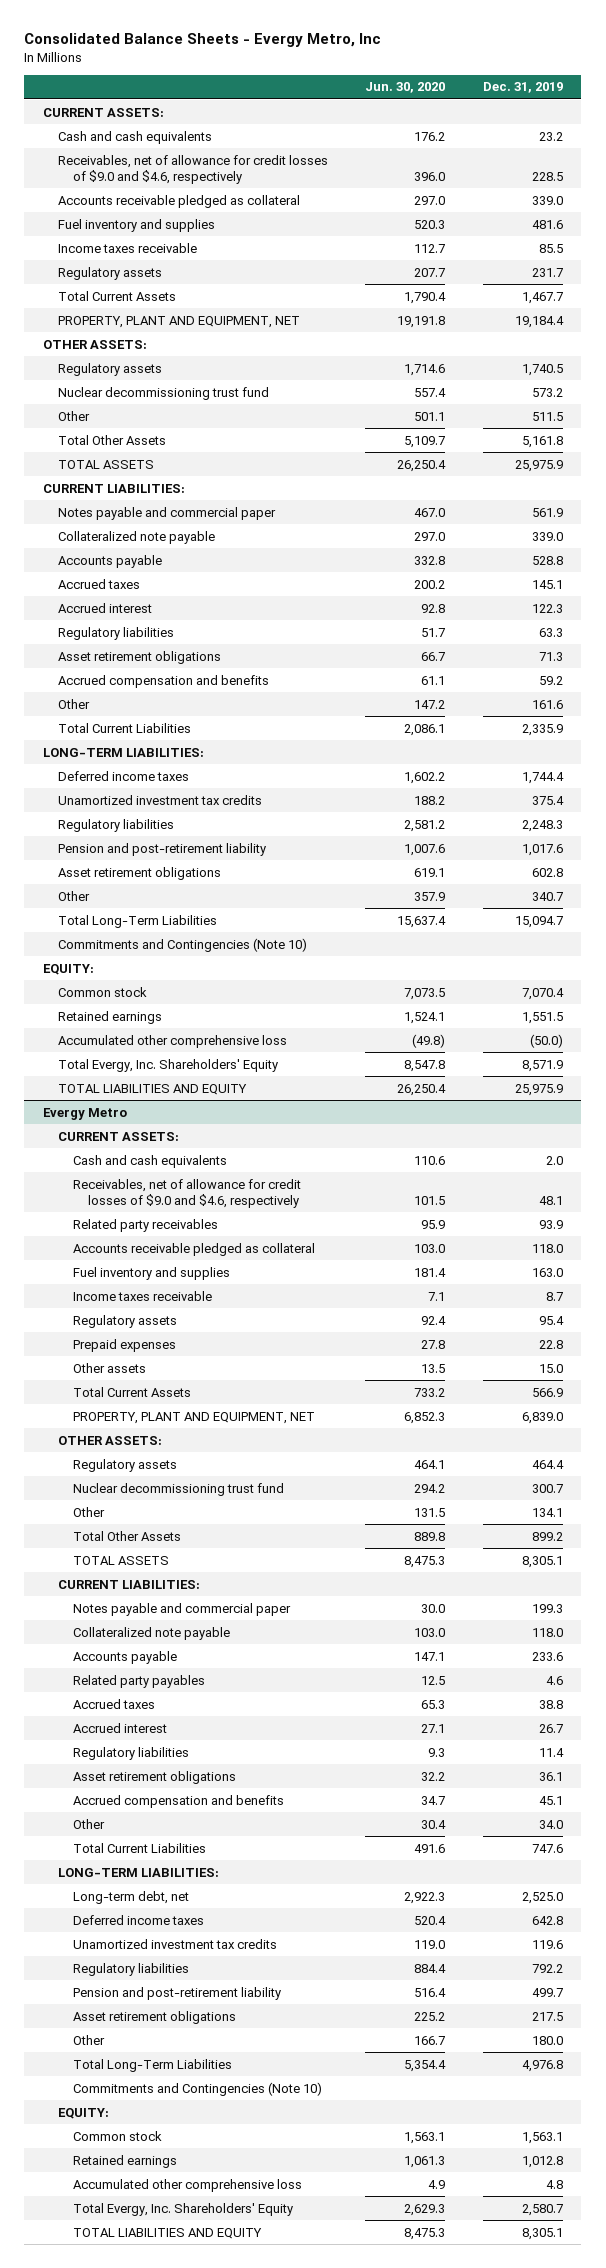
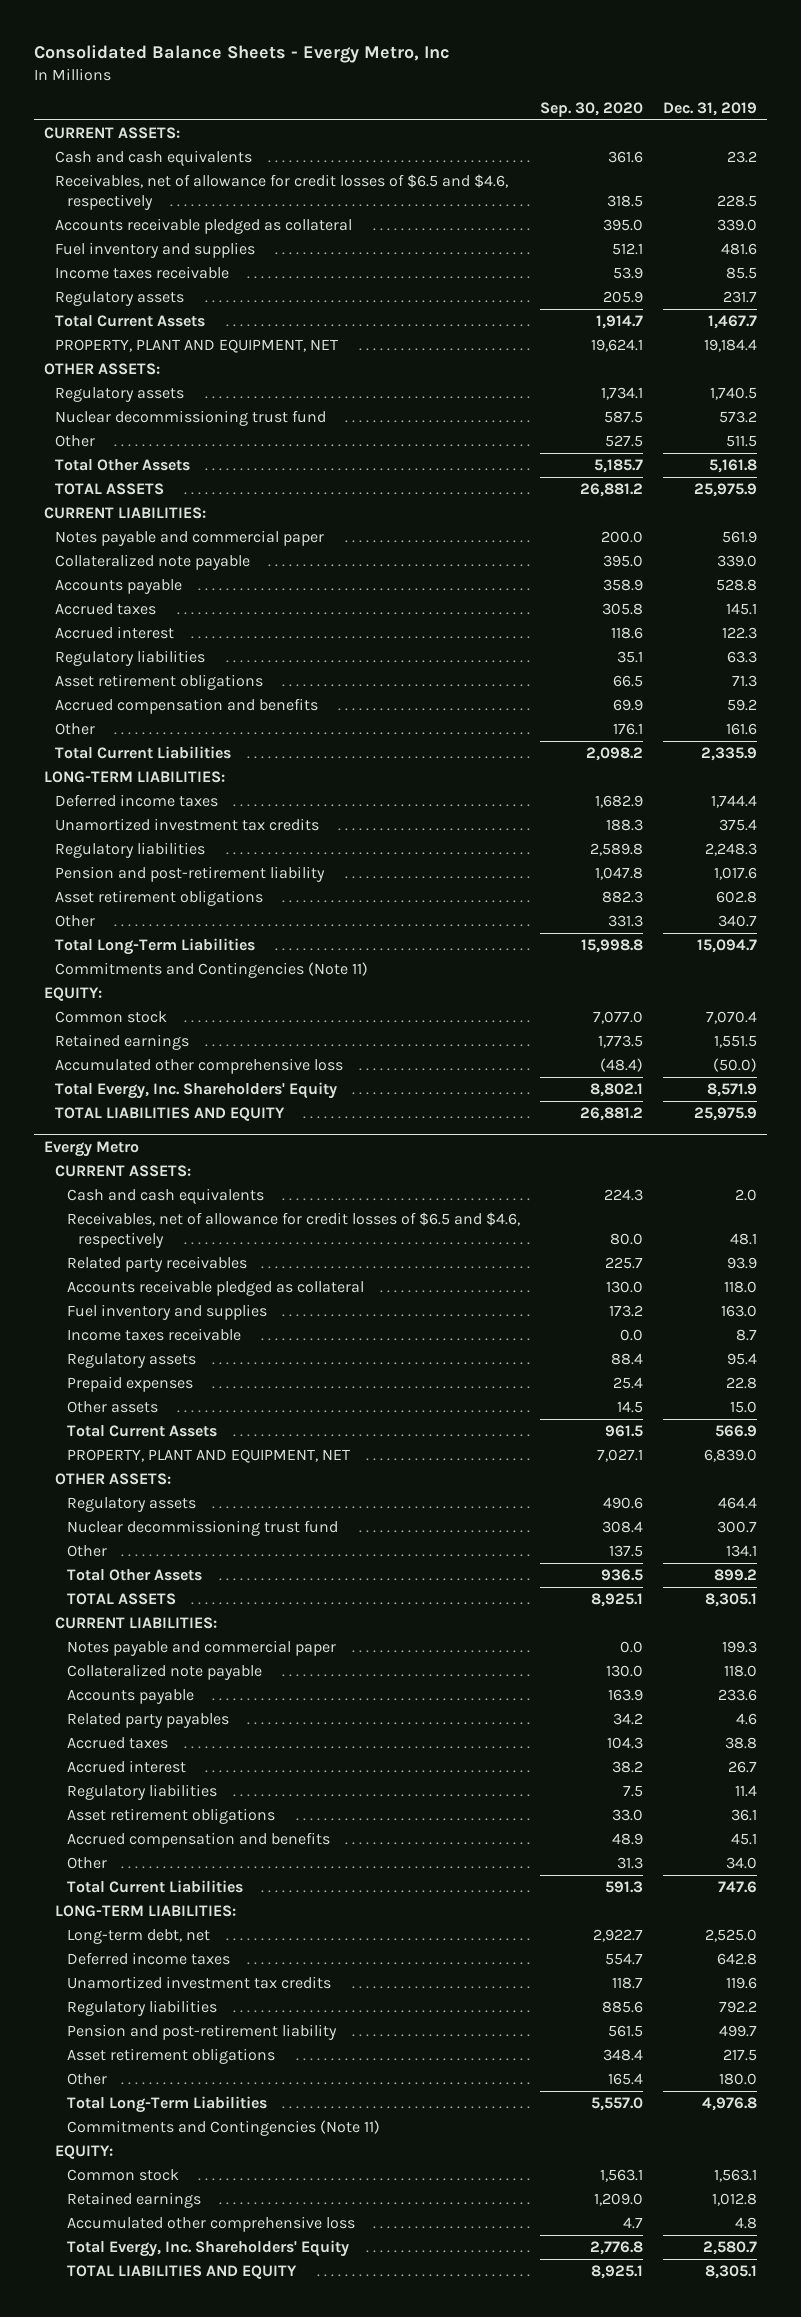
[365,82,446,94] Jun. 30, 2020 -> none
none -> [539,101,643,117] Sep. 30, 2020
[57,154,328,184] Receivables, net of allowance for credit losses of $9.0 and $4.6, respectively -> [55,174,509,210] Receivables, net of allowance for credit losses of $6.5 and $4.6, respectively
[57,937,307,952] Commitments and Contingencies (Note 10) -> [55,962,369,979] Commitments and Contingencies (Note 11)
[72,1178,301,1208] Receivables, net of allowance for credit losses of $9.0 and $4.6, respectively -> [66,1212,520,1248] Receivables, net of allowance for credit losses of $6.5 and $4.6, respectively
[72,2081,322,2096] Commitments and Contingencies (Note 10) -> [66,2120,380,2137] Commitments and Contingencies (Note 11)

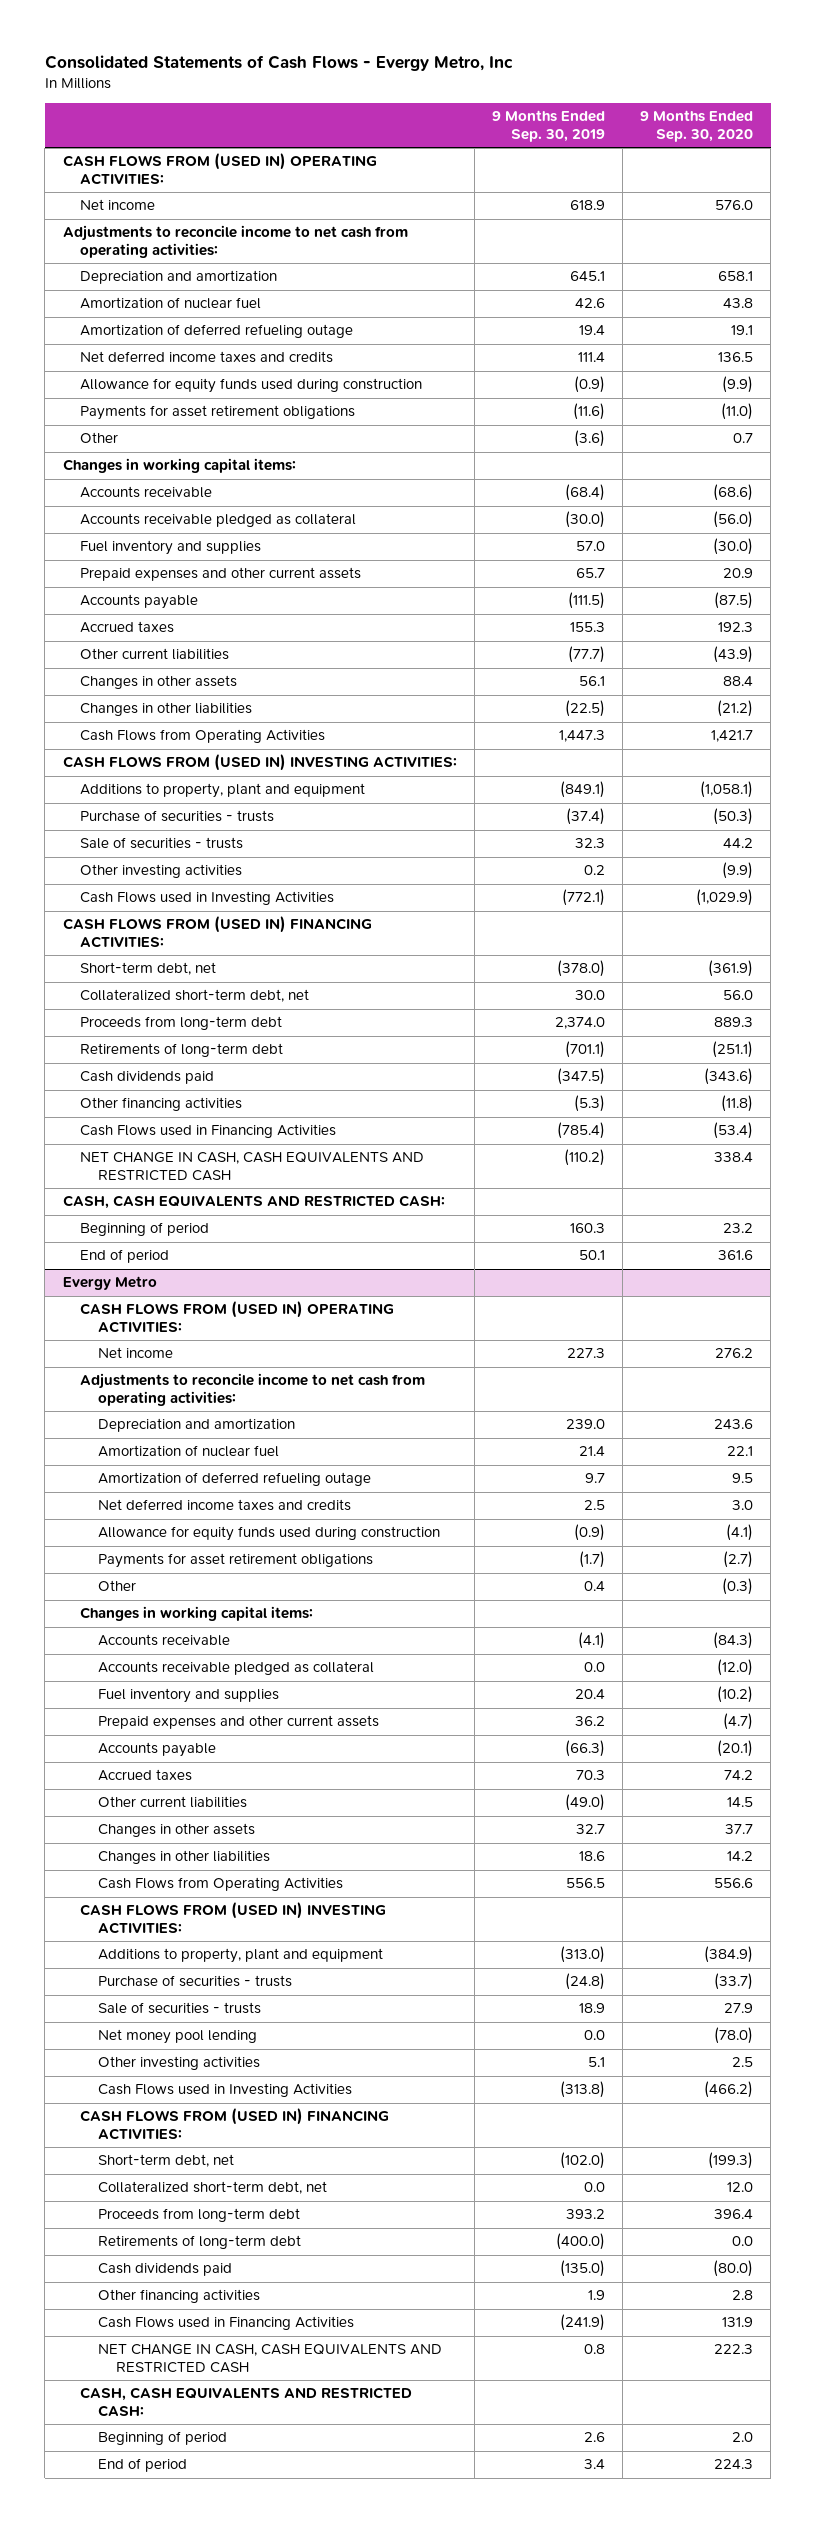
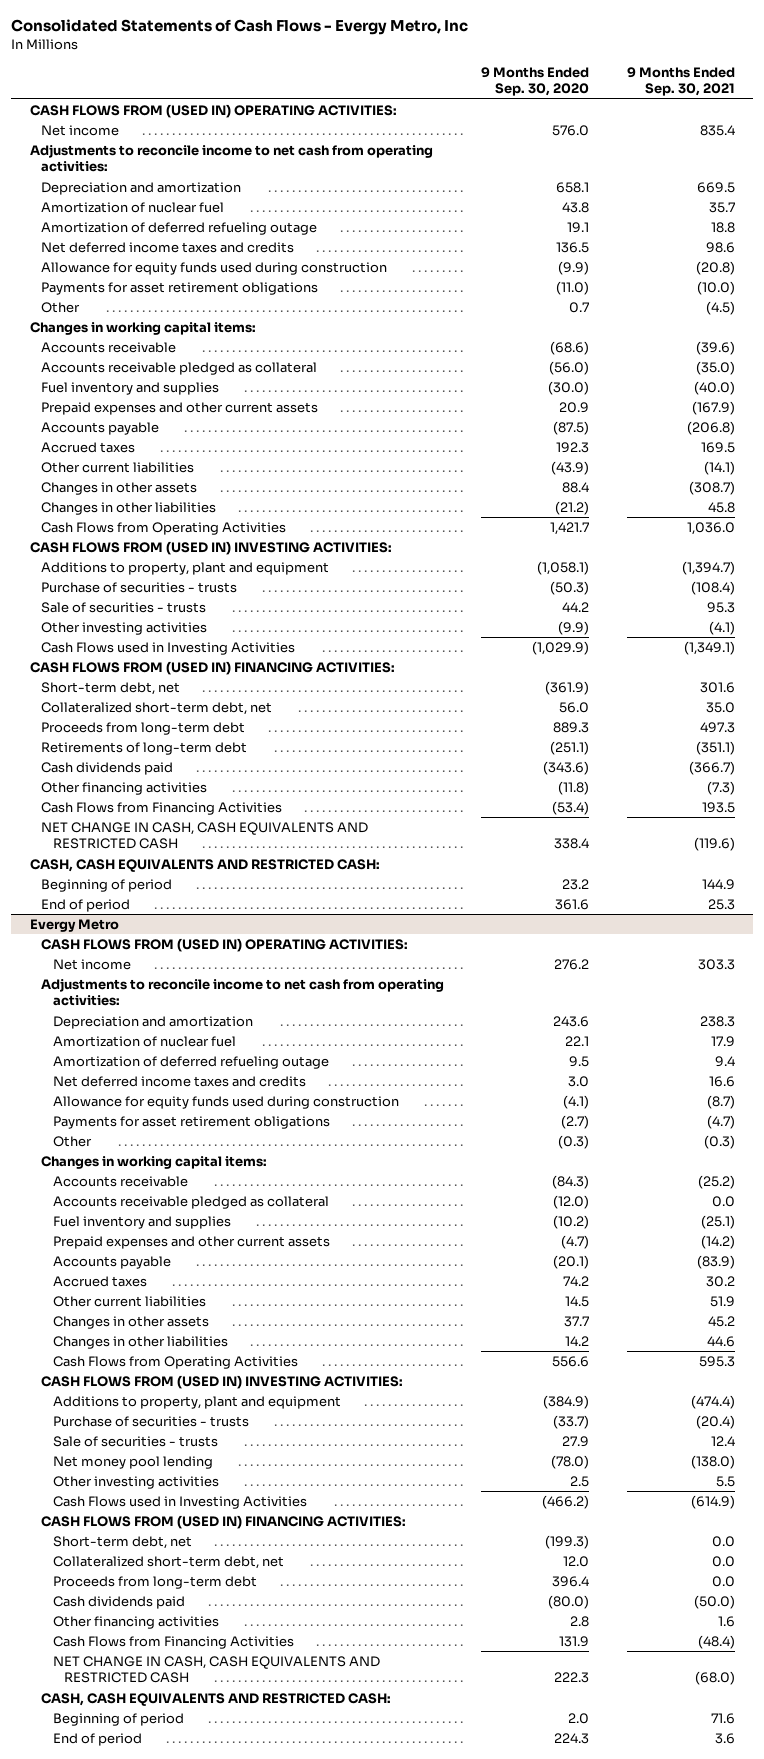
[491,110,605,142] 9 Months Ended Sep. 30, 2019 -> none
none -> [626,66,735,97] 9 Months Ended Sep. 30, 2021
[80,1124,337,1139] Cash Flows used in Financing Activities -> [41,801,283,815] Cash Flows from Financing Activities
[98,2235,302,2250] Retirements of long-term debt -> none
[98,2316,355,2331] Cash Flows used in Financing Activities -> [52,1635,294,1649] Cash Flows from Financing Activities

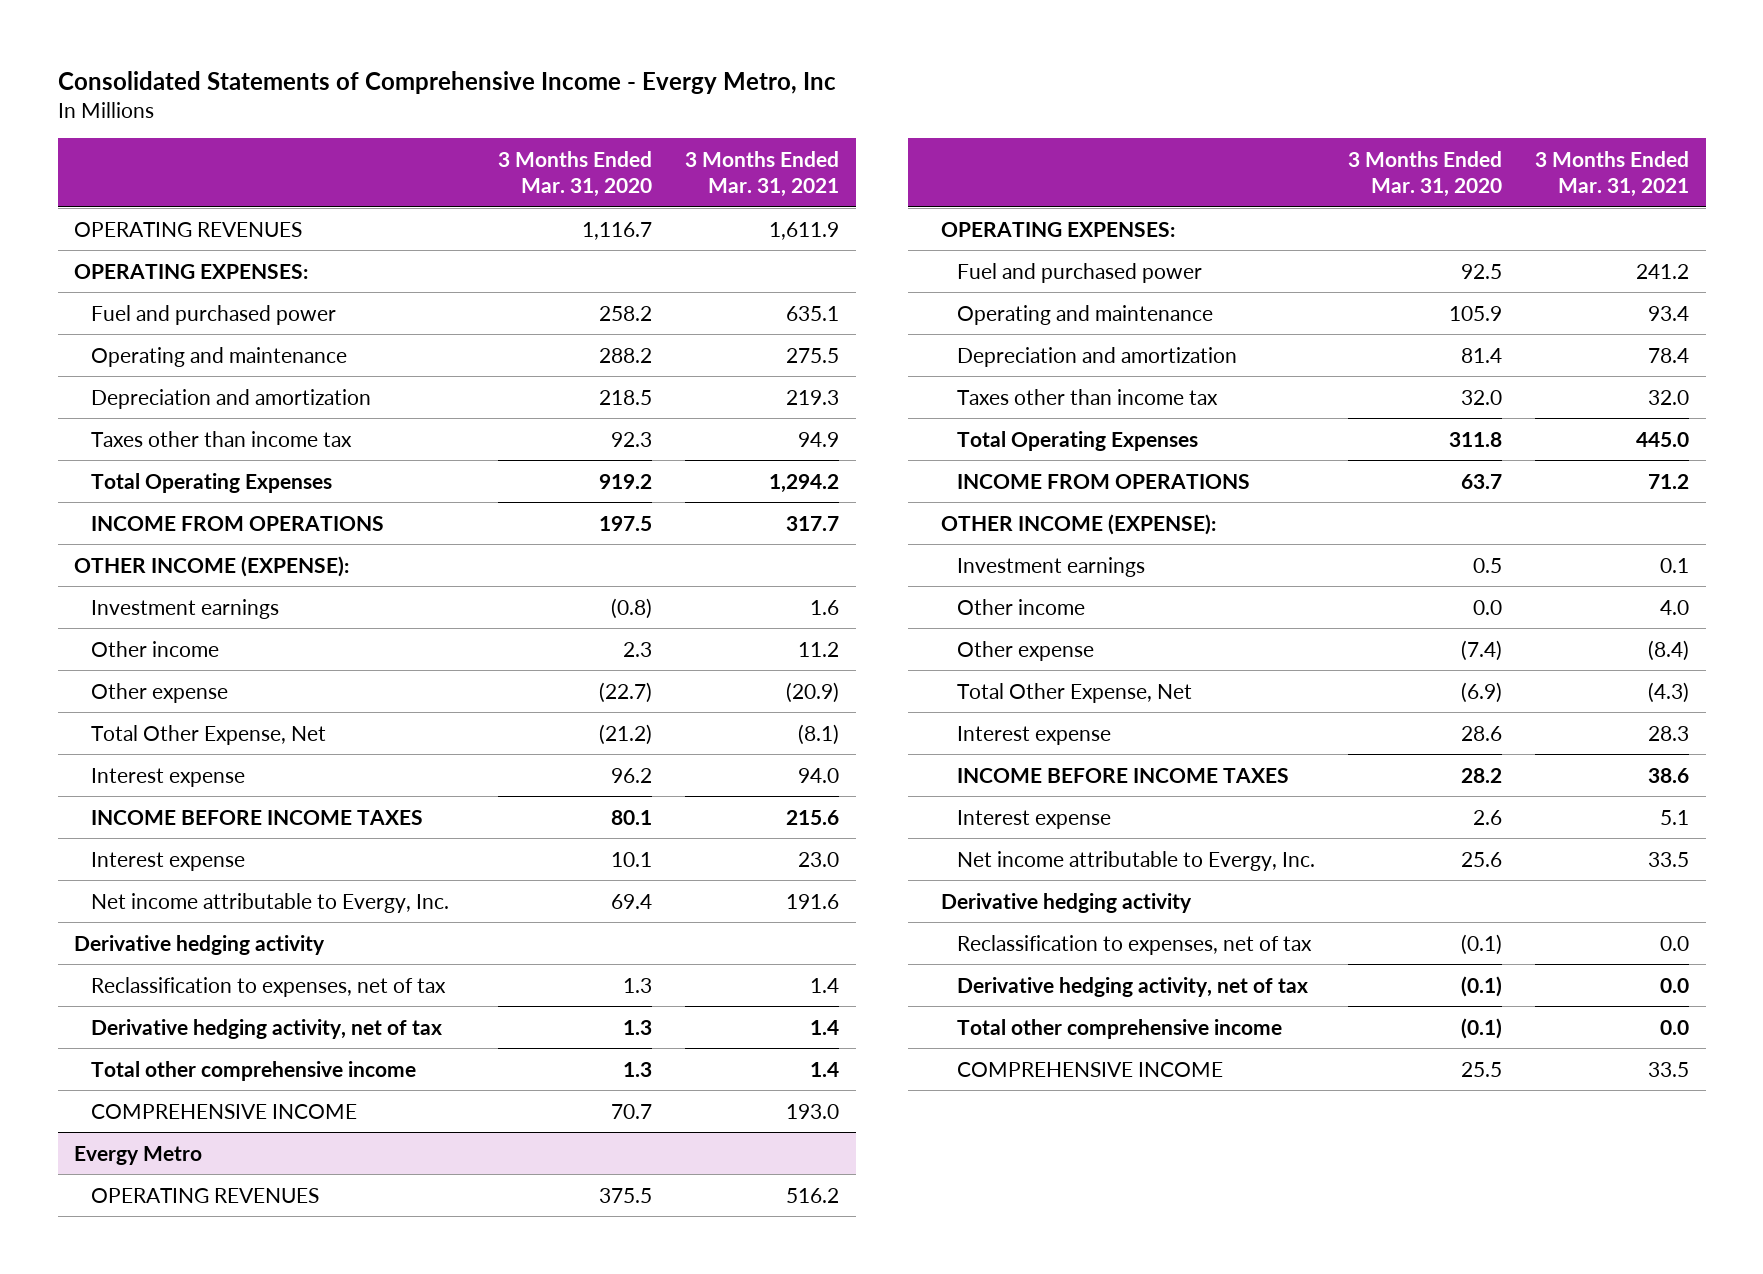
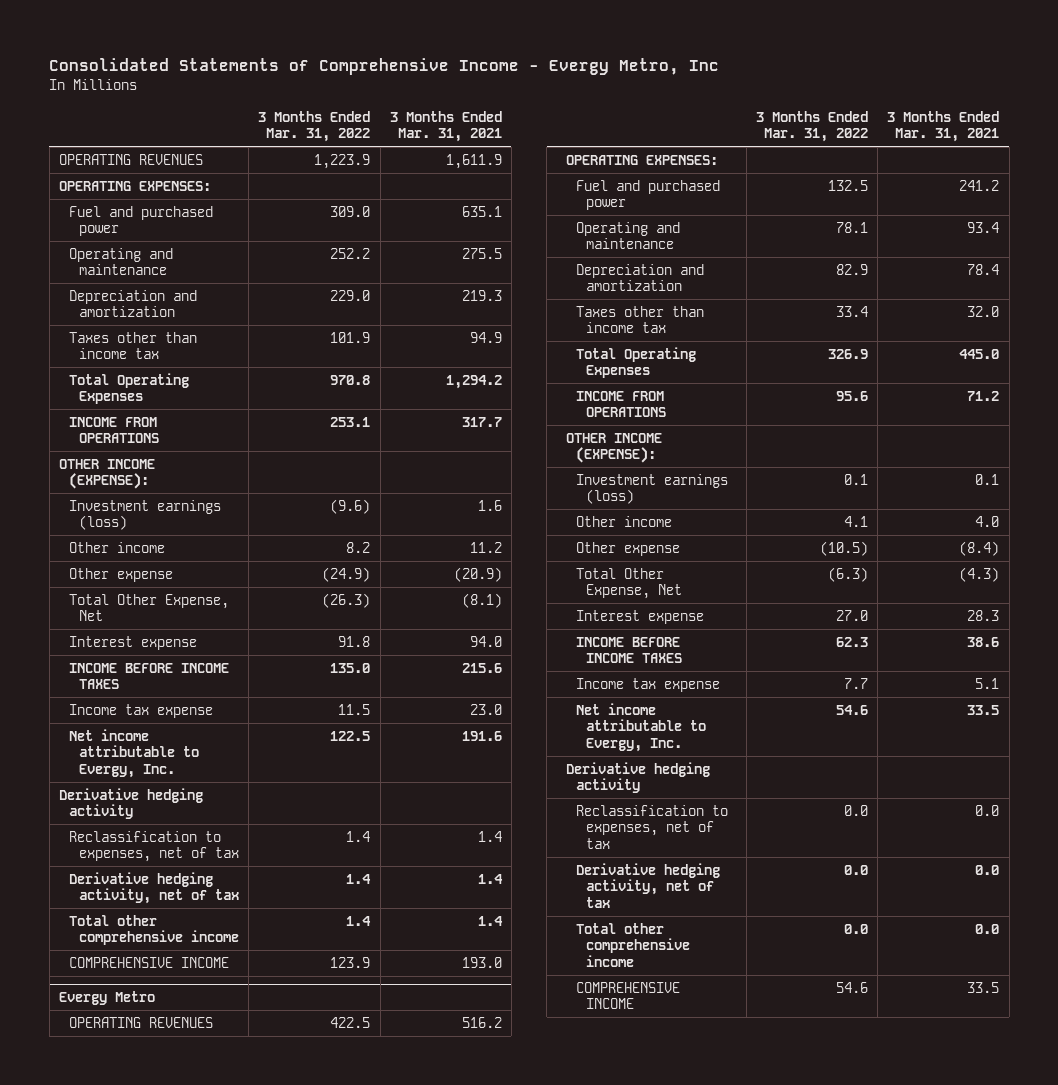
[498,150,653,197] 3 Months Ended Mar. 31, 2020 -> none
none -> [258,110,371,143] 3 Months Ended Mar. 31, 2022
[90,598,279,619] Investment earnings -> [68,499,221,531] Investment earnings (loss)
[90,851,245,871] Interest expense -> [68,703,213,718] Income tax expense
[957,556,1146,577] Investment earnings -> [576,473,729,505] Investment earnings (loss)
[957,809,1112,829] Interest expense -> [576,677,721,692] Income tax expense

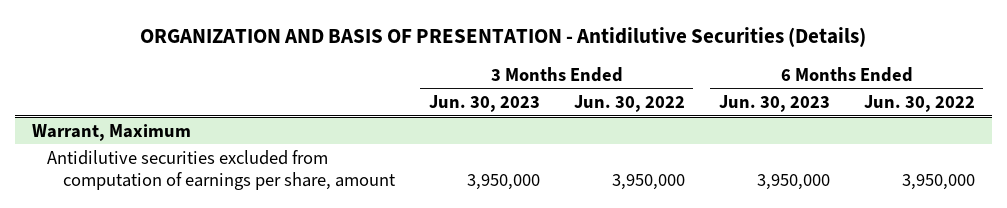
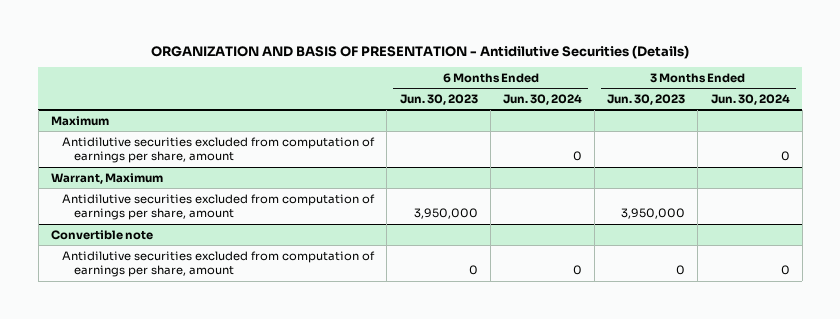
[573,95,685,113] Jun. 30, 2022 -> none
[863,95,975,113] Jun. 30, 2022 -> none
none -> [502,93,582,105] Jun. 30, 2024
none -> [710,93,790,105] Jun. 30, 2024
none -> [50,115,109,126] Maximum
none -> [62,136,376,164] Antidilutive securities excluded from computation of earnings per share, amount
none -> [50,229,153,240] Convertible note
none -> [62,250,376,278] Antidilutive securities excluded from computation of earnings per share, amount

